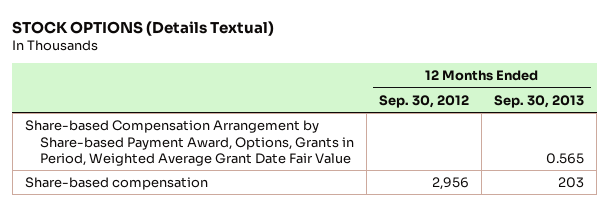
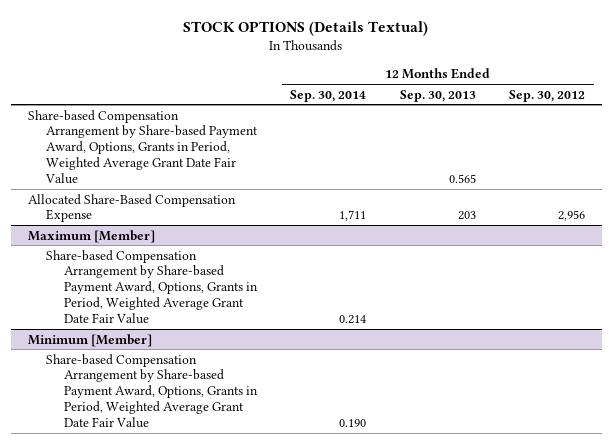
none -> [290,89,367,102] Sep. 30, 2014
[24,177,208,191] Share-based compensation -> [27,193,236,223] Allocated Share-Based Compensation Expense
none -> [27,229,155,243] Maximum [Member]
none -> [45,249,258,325] Share-based Compensation Arrangement by Share-based Payment Award, Options, Grants in Period, Weighted Average Grant Date Fair Value
none -> [27,333,152,347] Minimum [Member]
none -> [45,353,258,429] Share-based Compensation Arrangement by Share-based Payment Award, Options, Grants in Period, Weighted Average Grant Date Fair Value

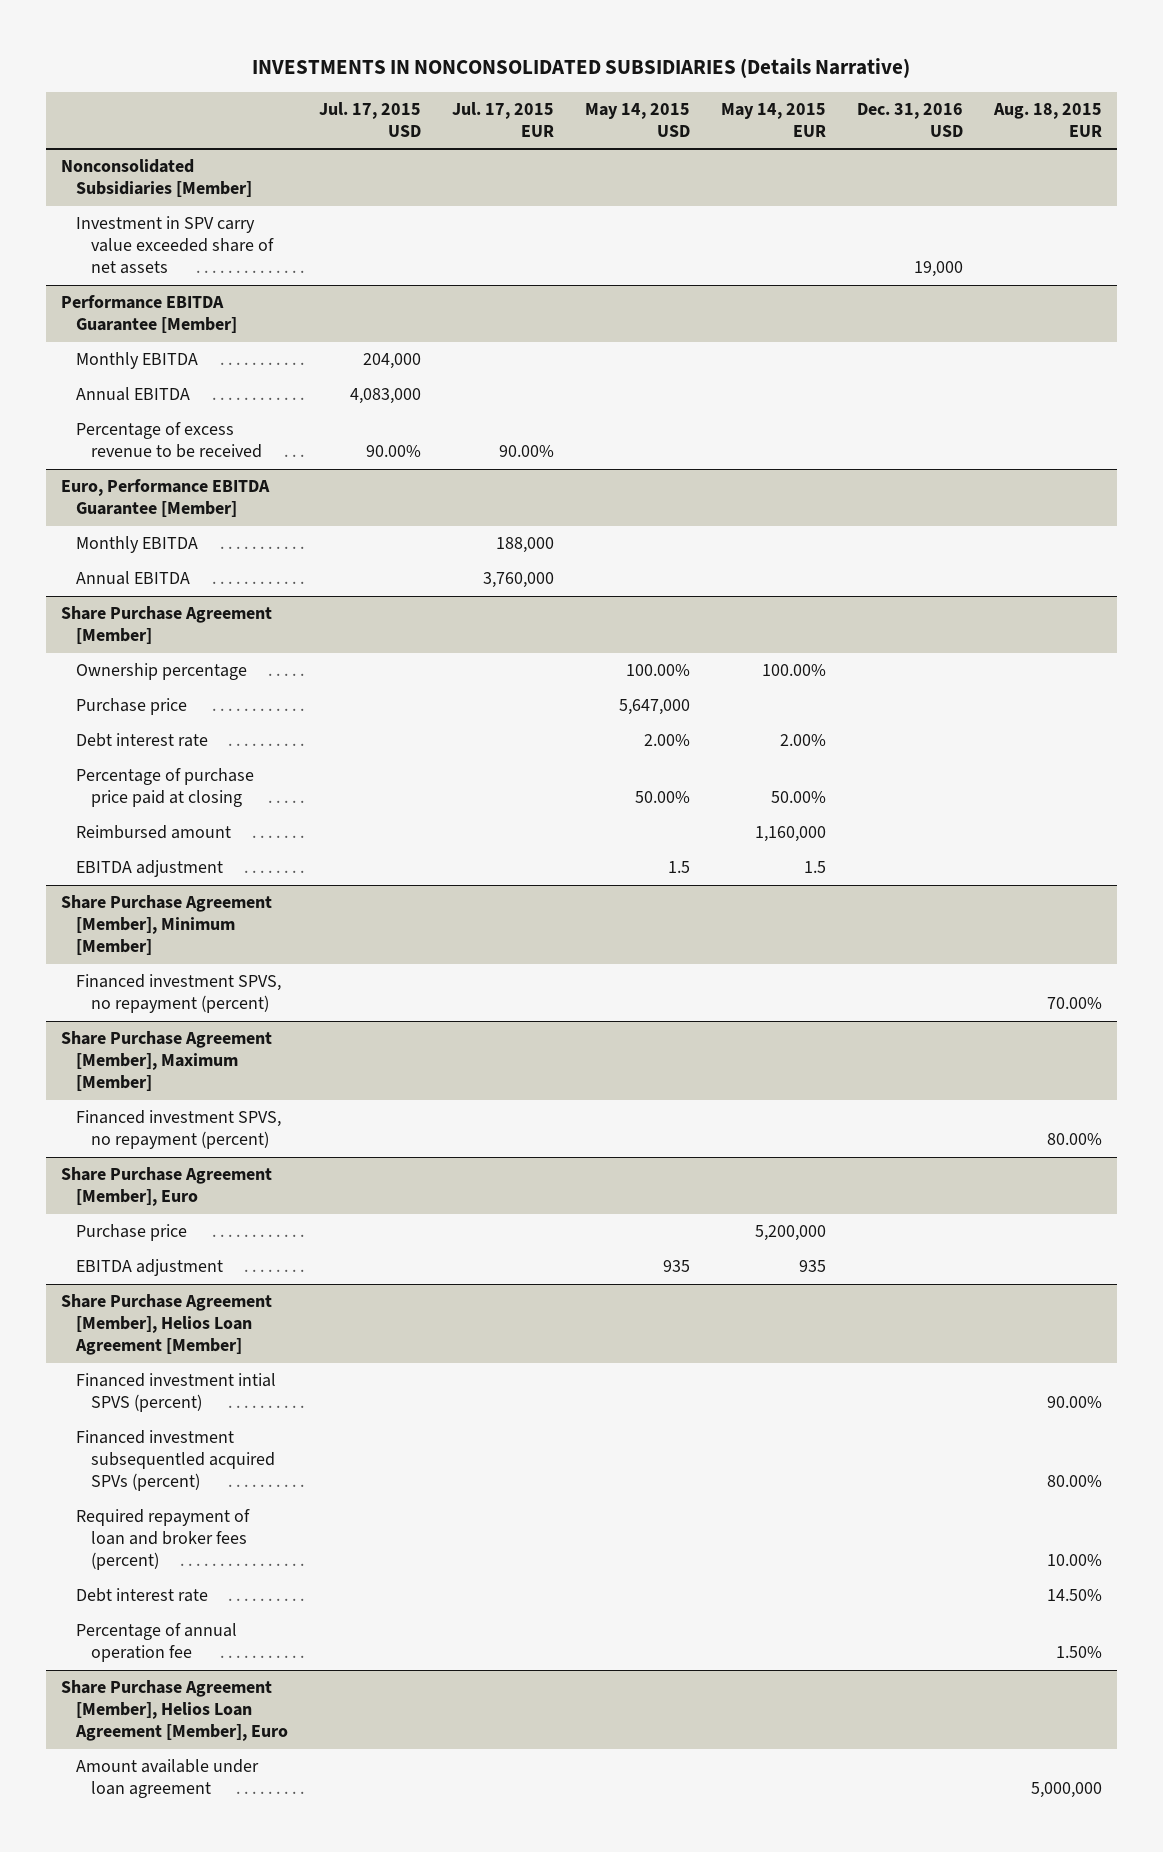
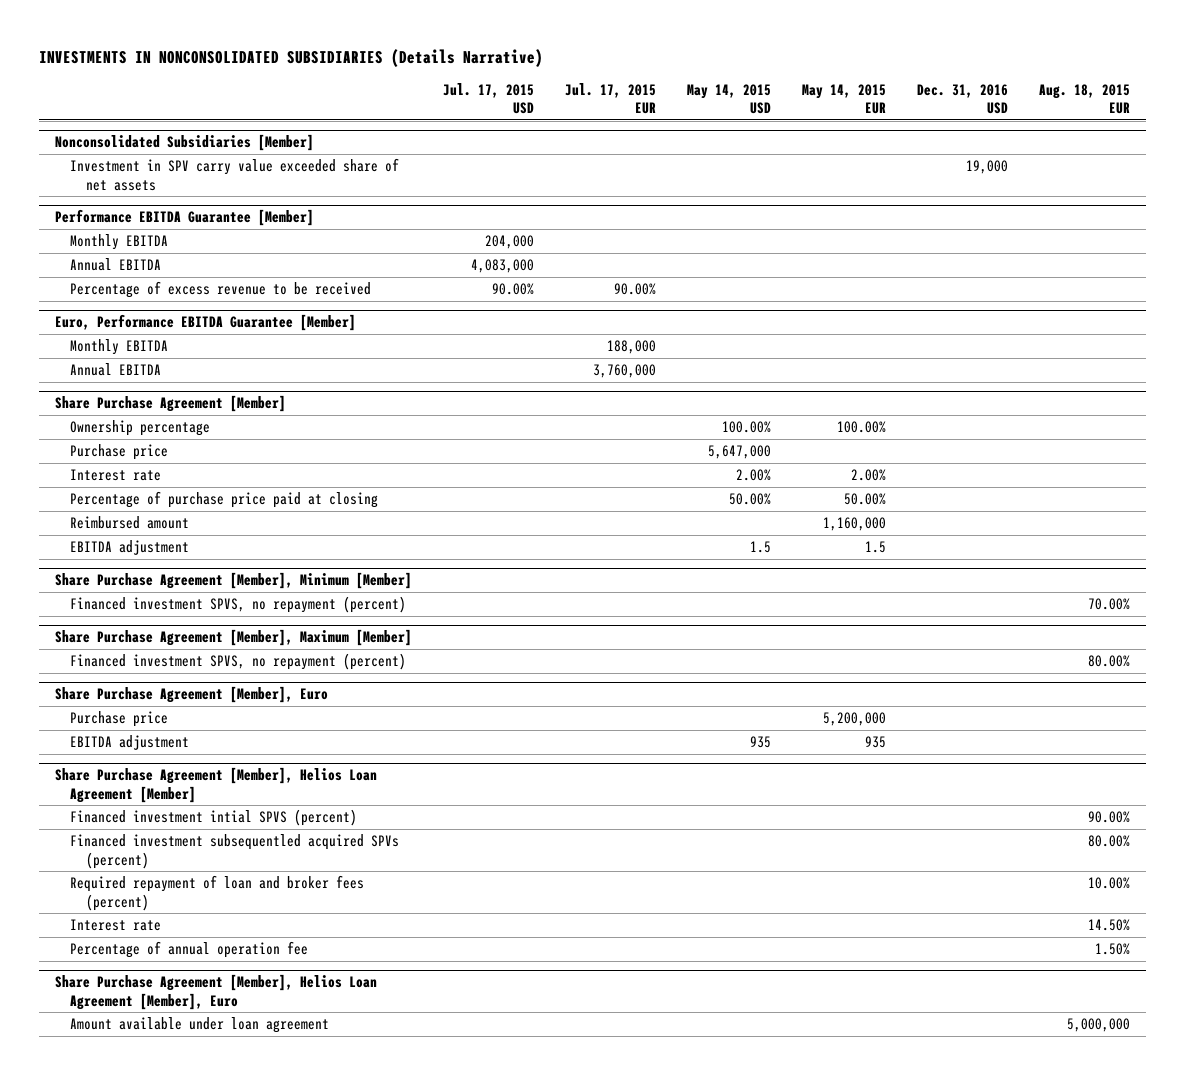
[76,733,209,748] Debt interest rate -> [70,469,162,482] Interest rate
[76,1588,209,1603] Debt interest rate -> [70,919,162,932] Interest rate

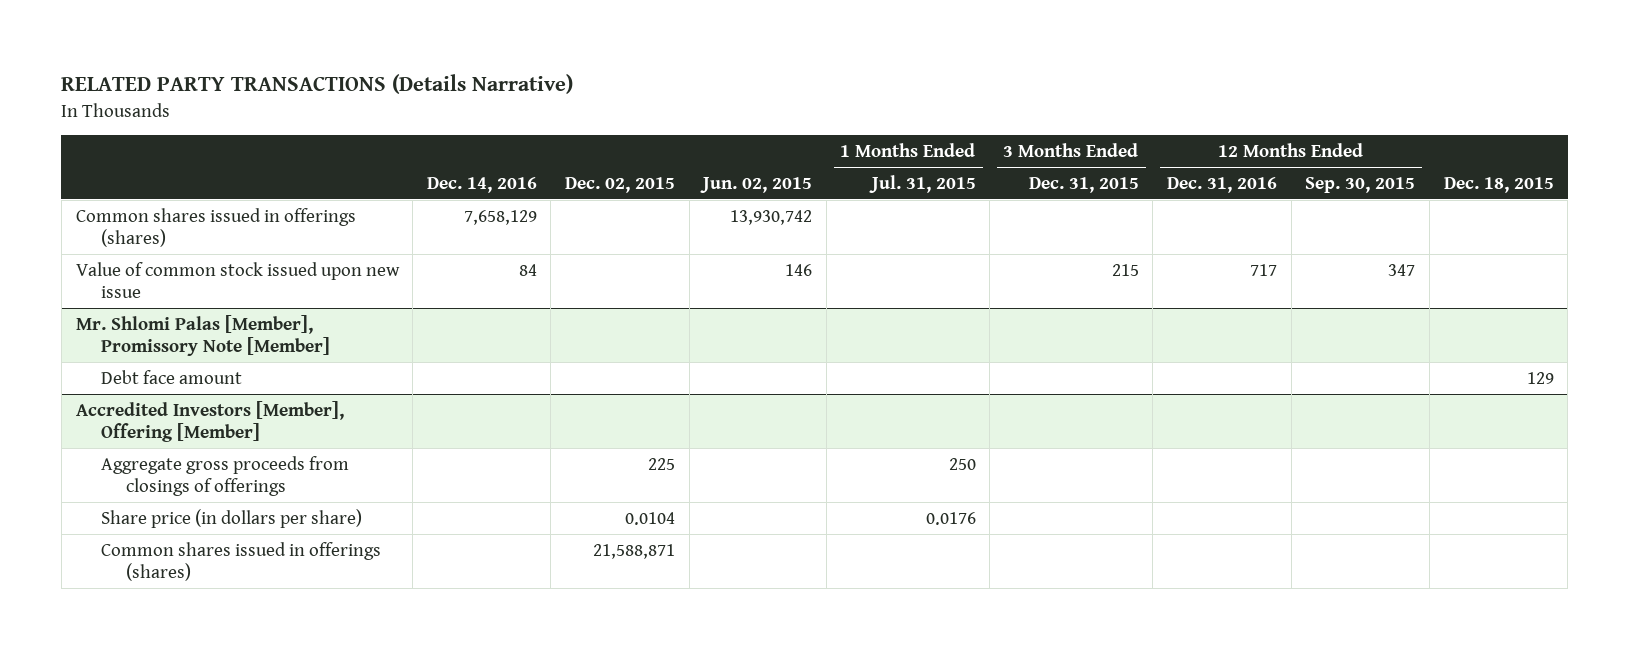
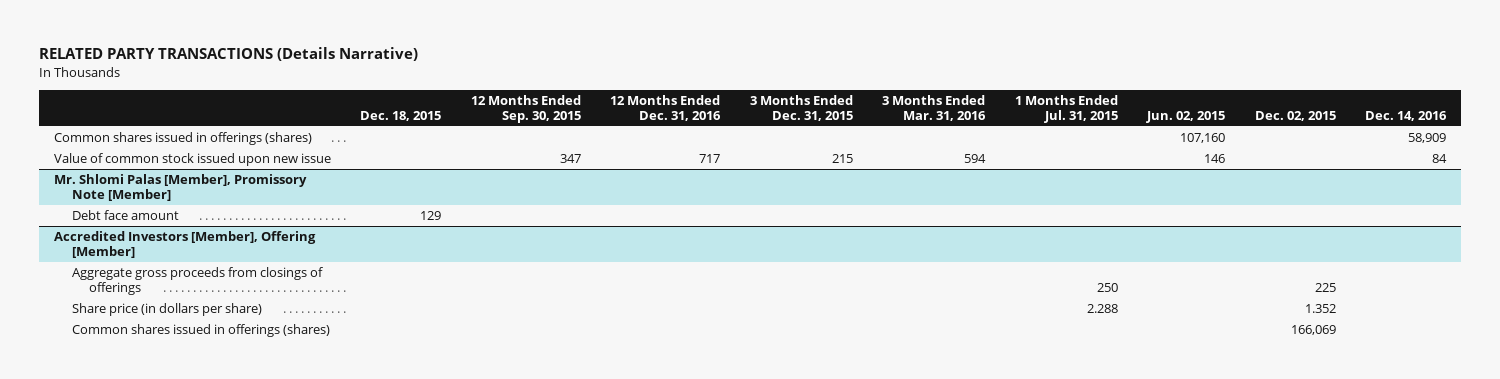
none -> [882,94,987,122] 3 Months Ended Mar. 31, 2016
[463,209,537,225] 7,658,129 -> [1408,132,1447,143] 58,909
[730,209,813,225] 13,930,742 -> [1180,132,1226,143] 107,160
[625,511,676,525] 0.0104 -> [1304,303,1336,313] 1.352
[925,511,976,525] 0.0176 -> [1086,303,1118,313] 2.288
[593,543,676,559] 21,588,871 -> [1290,324,1336,335] 166,069

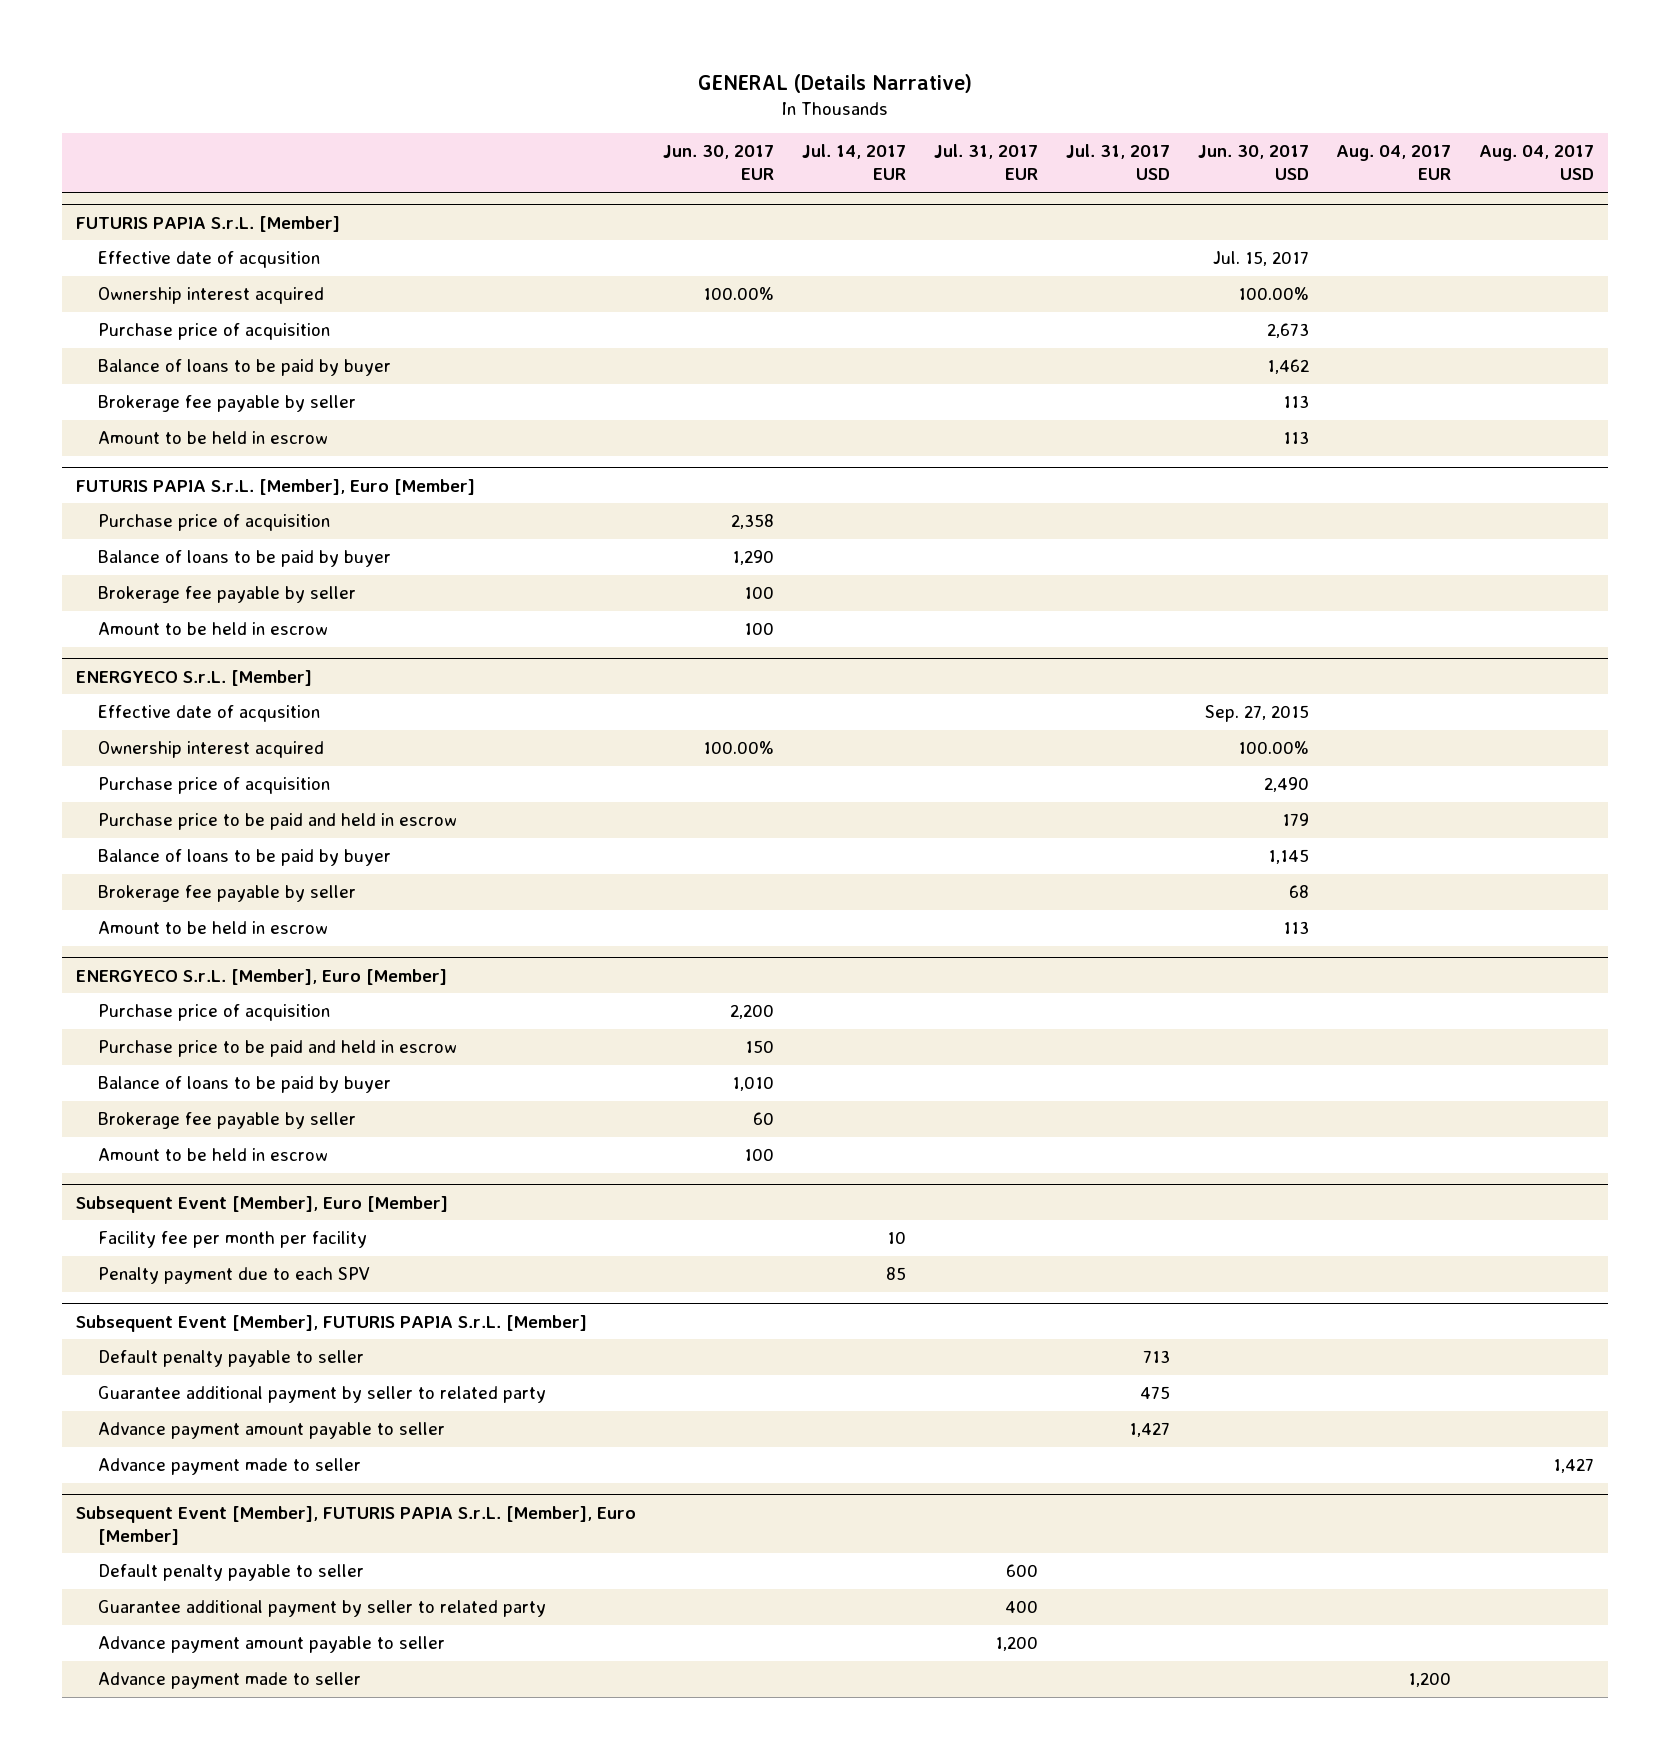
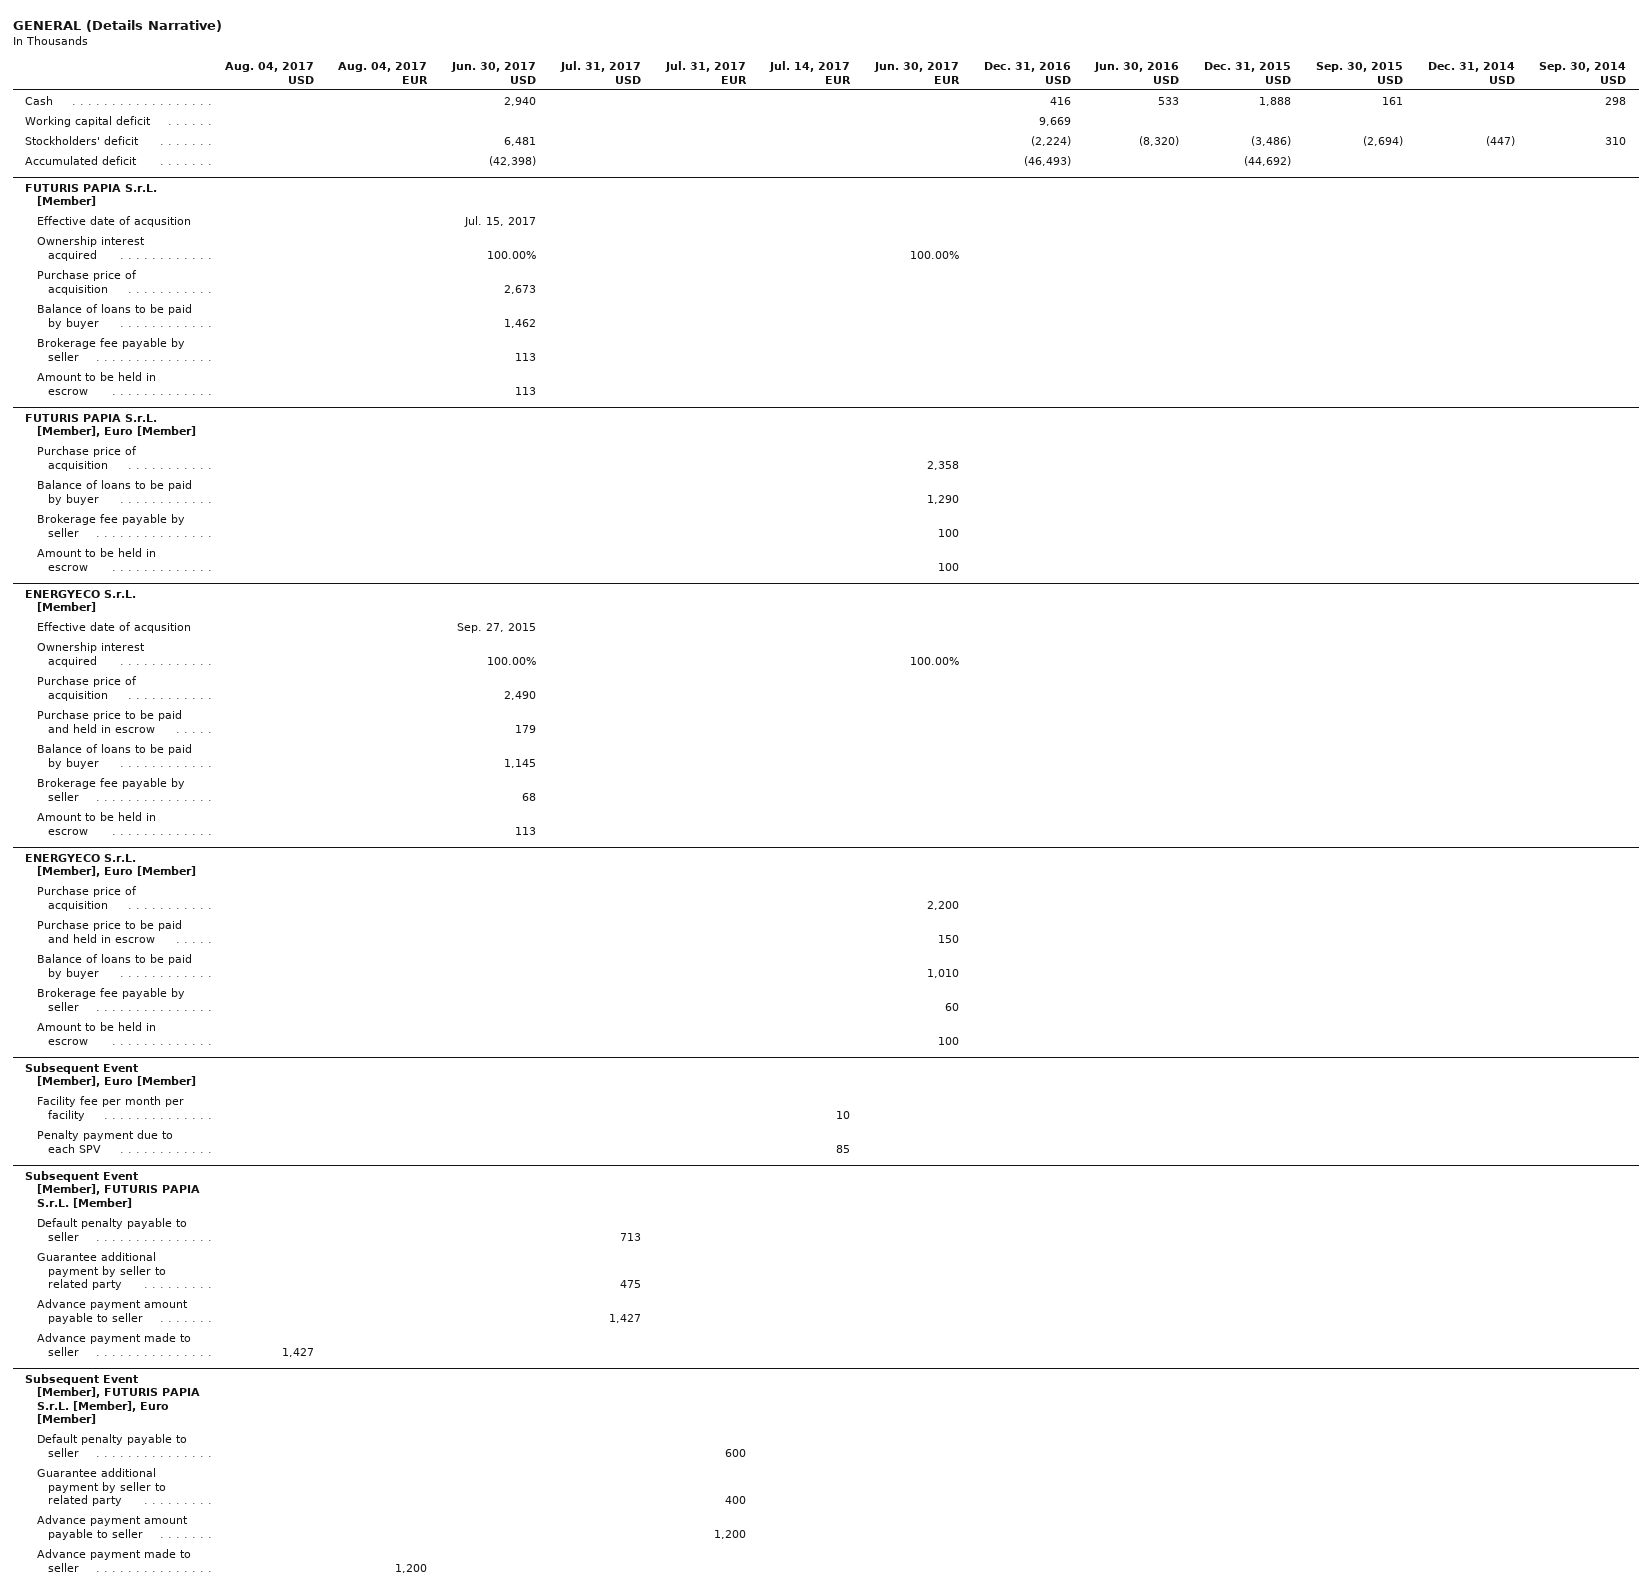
none -> [983,62,1071,84] Dec. 31, 2016 USD
none -> [1094,62,1180,84] Jun. 30, 2016 USD
none -> [1204,62,1292,84] Dec. 31, 2015 USD
none -> [1315,62,1403,84] Sep. 30, 2015 USD
none -> [1427,62,1515,84] Dec. 31, 2014 USD
none -> [1539,62,1627,84] Sep. 30, 2014 USD
none -> [25,96,54,106] Cash
none -> [25,116,152,128] Working capital deficit
none -> [25,136,140,146] Stockholders' deficit
none -> [25,156,138,166] Accumulated deficit

